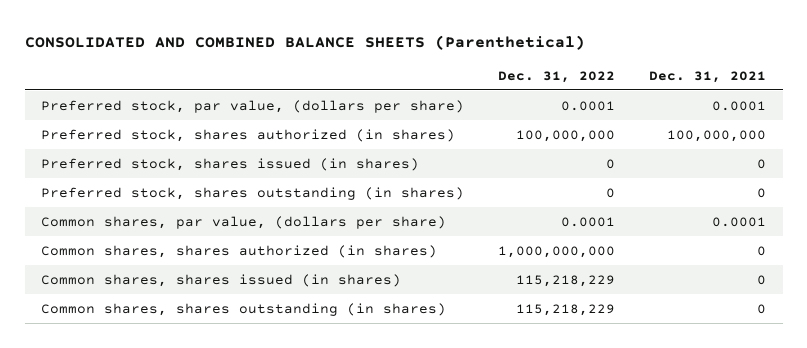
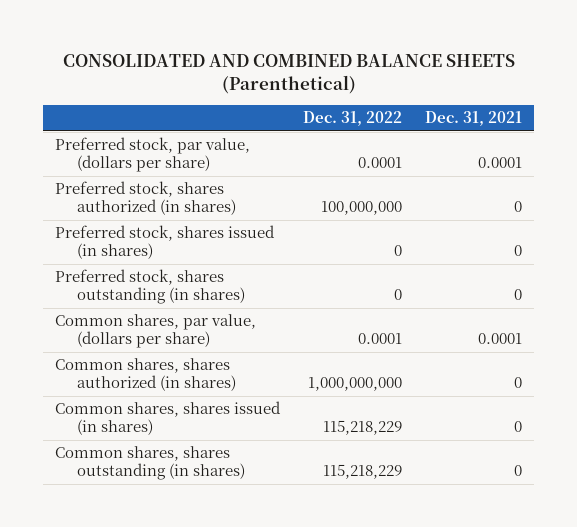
[667,129,767,142] 100,000,000 -> [514,201,523,213] 0

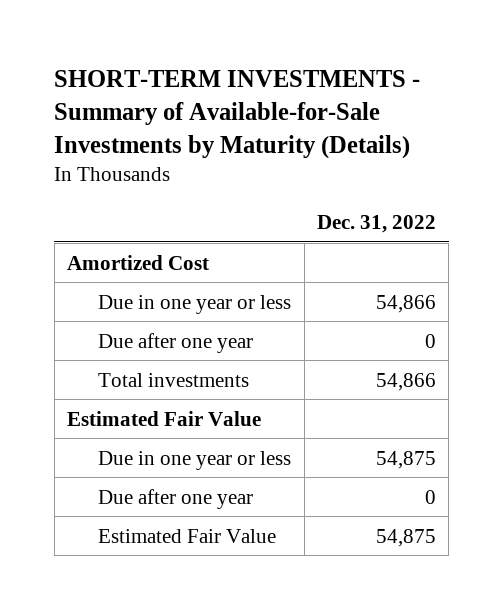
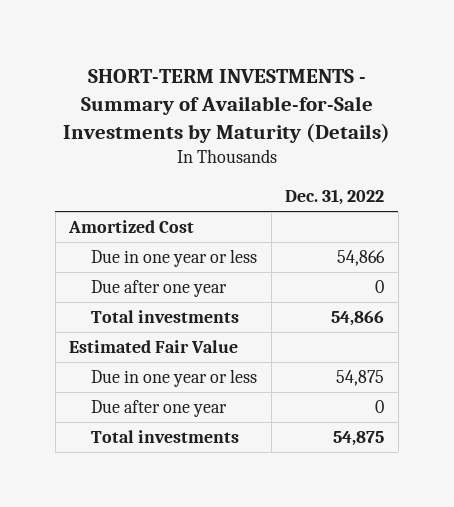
[98,528,277,543] Estimated Fair Value -> [91,429,240,443] Total investments

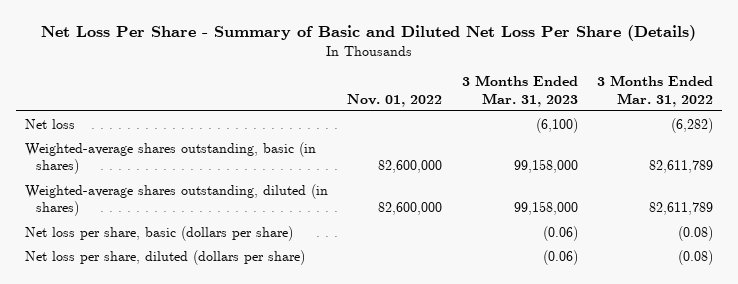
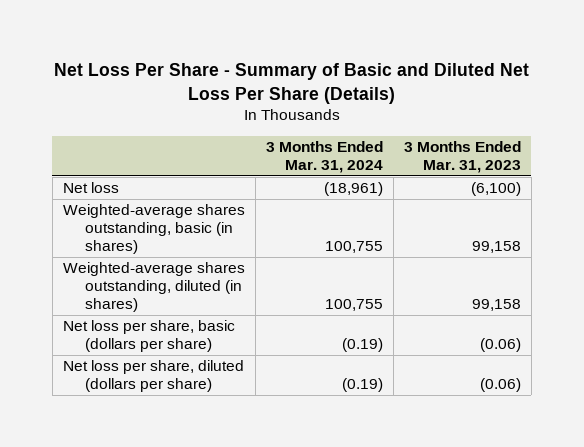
[347,93,443,107] Nov. 01, 2022 -> none
[596,75,713,107] 3 Months Ended Mar. 31, 2022 -> none
none -> [265,140,383,173] 3 Months Ended Mar. 31, 2024
[513,159,578,174] 99,158,000 -> [471,241,521,254] 99,158
[513,201,578,216] 99,158,000 -> [471,299,521,312] 99,158

